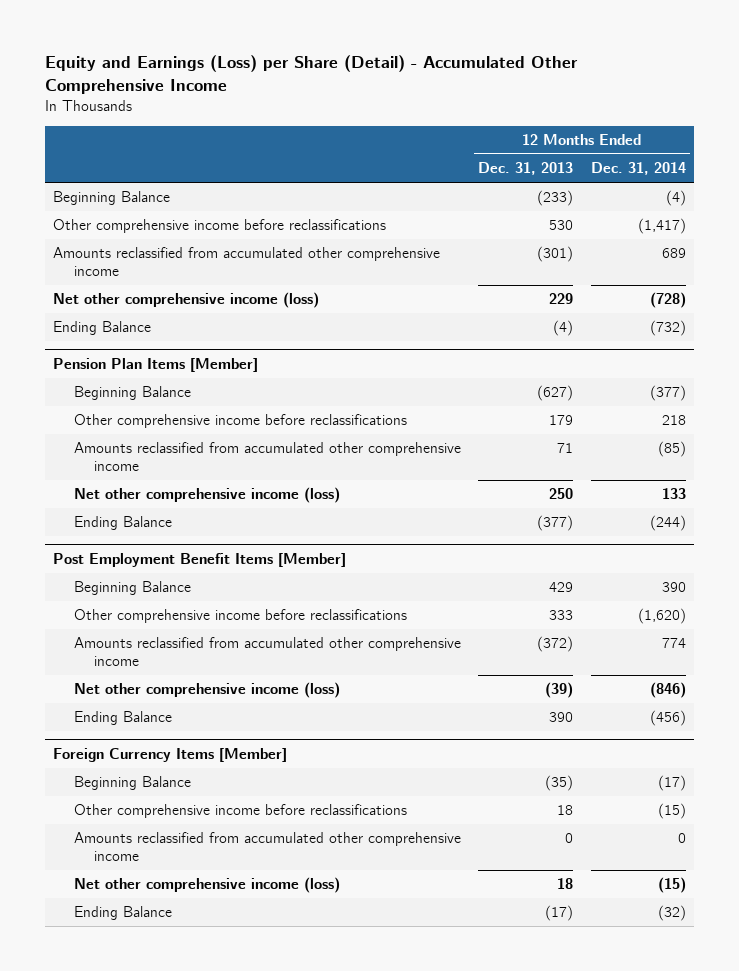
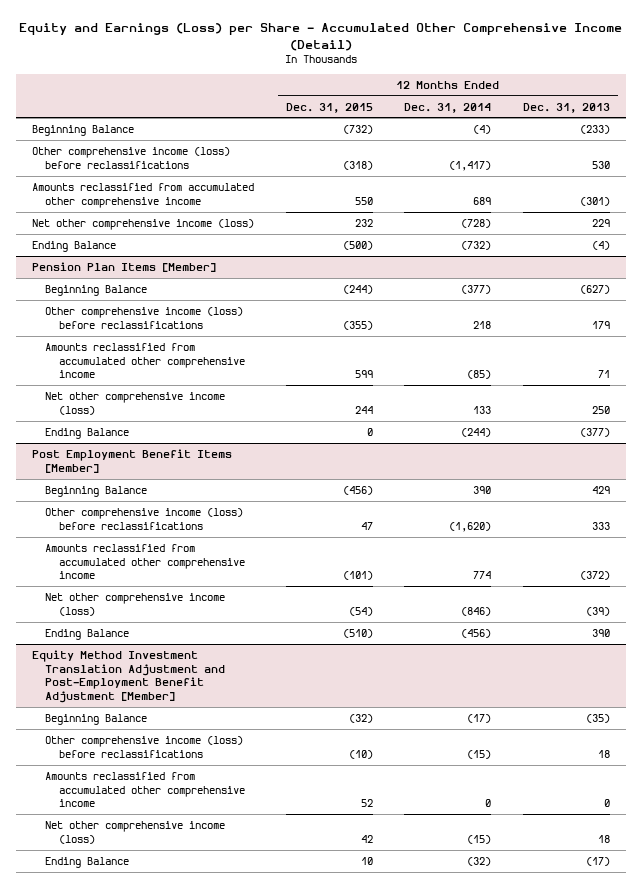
[44,54,578,94] Equity and Earnings (Loss) per Share (Detail) - Accumulated Other Comprehensive Income -> [18,23,622,51] Equity and Earnings (Loss) per Share - Accumulated Other Comprehensive Income (Detail)
none -> [285,102,373,113] Dec. 31, 2015
[53,219,387,234] Other comprehensive income before reclassifications -> [31,146,230,169] Other comprehensive income (loss) before reclassifications
[73,414,407,429] Other comprehensive income before reclassifications -> [45,306,244,329] Other comprehensive income (loss) before reclassifications
[73,609,407,624] Other comprehensive income before reclassifications -> [45,507,244,530] Other comprehensive income (loss) before reclassifications
[53,748,288,763] Foreign Currency Items [Member] -> [31,649,226,704] Equity Method Investment Translation Adjustment and Post-Employment Benefit Adjustment [Member]
[73,804,407,819] Other comprehensive income before reclassifications -> [45,735,244,758] Other comprehensive income (loss) before reclassifications

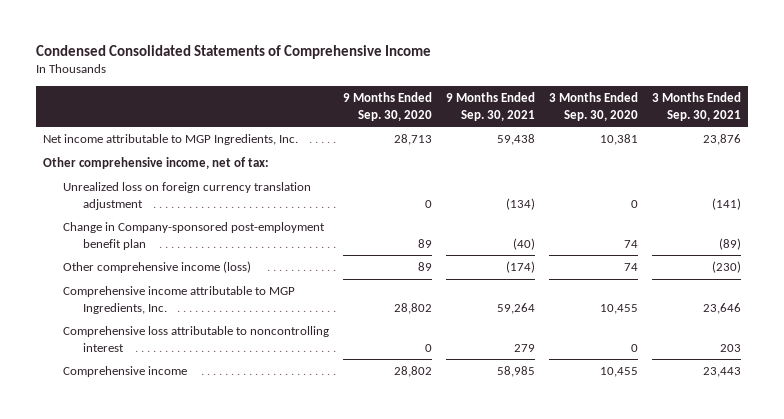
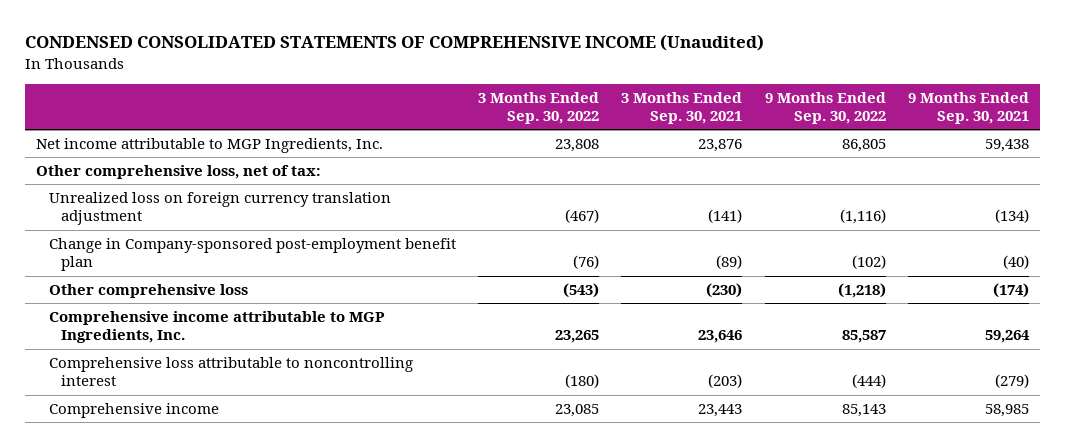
[35,44,431,59] Condensed Consolidated Statements of Comprehensive Income -> [25,34,765,52] CONDENSED CONSOLIDATED STATEMENTS OF COMPREHENSIVE INCOME (Unaudited)
[343,92,433,121] 9 Months Ended Sep. 30, 2020 -> none
[549,92,639,121] 3 Months Ended Sep. 30, 2020 -> none
none -> [477,91,599,125] 3 Months Ended Sep. 30, 2022
none -> [764,91,886,125] 9 Months Ended Sep. 30, 2022
[43,157,270,170] Other comprehensive income, net of tax: -> [36,165,322,180] Other comprehensive loss, net of tax:
[62,261,251,274] Other comprehensive income (loss) -> [48,284,248,299] Other comprehensive loss
[514,343,536,352] 279 -> [995,374,1030,389] (279)
[720,343,742,352] 203 -> [708,374,743,389] (203)

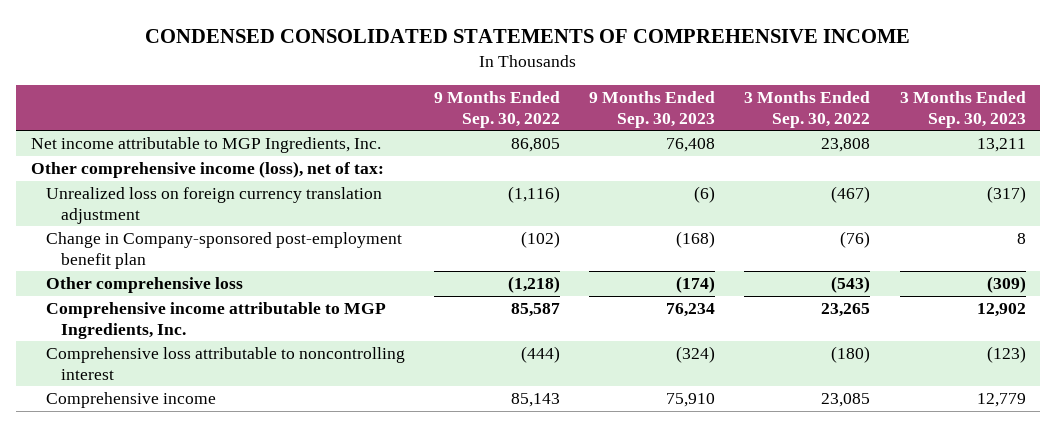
[25,34,765,52] CONDENSED CONSOLIDATED STATEMENTS OF COMPREHENSIVE INCOME (Unaudited) -> [145,29,911,44] CONDENSED CONSOLIDATED STATEMENTS OF COMPREHENSIVE INCOME
[621,91,743,125] 3 Months Ended Sep. 30, 2021 -> none
[908,91,1030,125] 9 Months Ended Sep. 30, 2021 -> none
none -> [589,91,716,128] 9 Months Ended Sep. 30, 2023
none -> [899,91,1026,128] 3 Months Ended Sep. 30, 2023
[36,165,322,180] Other comprehensive loss, net of tax: -> [30,161,384,179] Other comprehensive income (loss), net of tax:

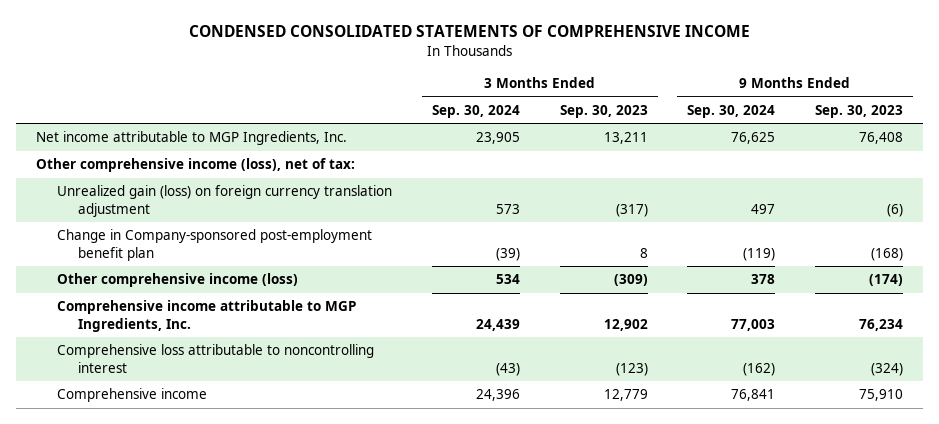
[433,91,560,128] 9 Months Ended Sep. 30, 2022 -> none
[744,91,871,128] 3 Months Ended Sep. 30, 2022 -> none
none -> [431,104,520,118] Sep. 30, 2024
none -> [687,104,776,118] Sep. 30, 2024
[45,187,382,224] Unrealized loss on foreign currency translation adjustment -> [57,185,393,217] Unrealized gain (loss) on foreign currency translation adjustment
[45,277,243,294] Other comprehensive loss -> [57,273,299,288] Other comprehensive income (loss)

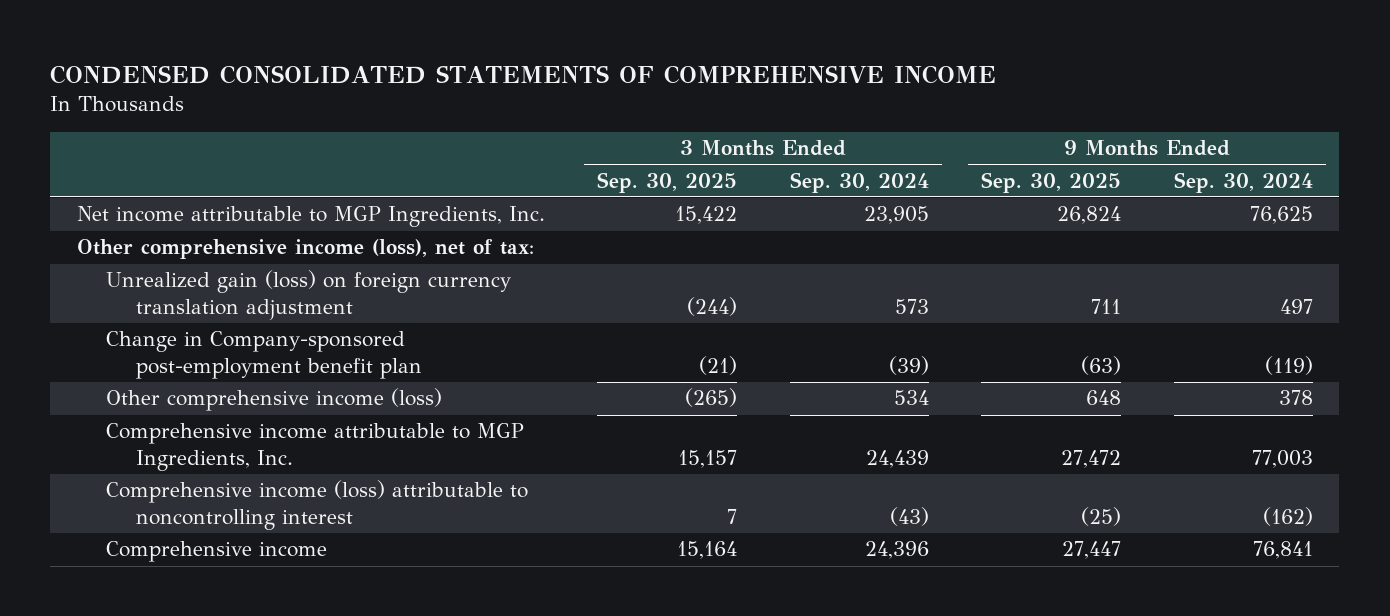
[559,104,648,118] Sep. 30, 2023 -> none
[815,104,904,118] Sep. 30, 2023 -> none
none -> [597,171,738,193] Sep. 30, 2025
none -> [981,171,1122,193] Sep. 30, 2025
[57,344,375,373] Comprehensive loss attributable to noncontrolling interest -> [106,480,529,531] Comprehensive income (loss) attributable to noncontrolling interest

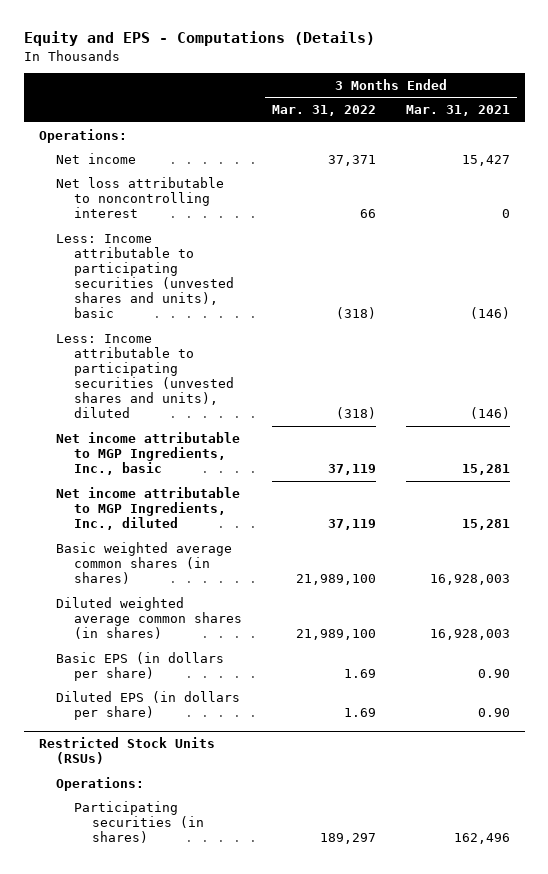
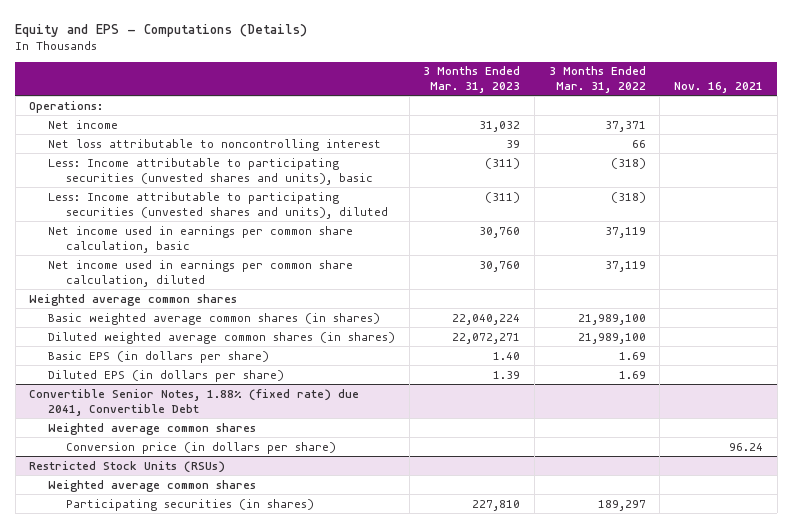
[405,105,510,117] Mar. 31, 2021 -> none
none -> [423,66,521,94] 3 Months Ended Mar. 31, 2023
none -> [674,82,764,94] Nov. 16, 2021
[56,431,241,476] Net income attributable to MGP Ingredients, Inc., basic -> [47,225,353,253] Net income used in earnings per common share calculation, basic
[56,486,241,531] Net income attributable to MGP Ingredients, Inc., diluted -> [47,259,353,287] Net income used in earnings per common share calculation, diluted
none -> [29,293,238,306] Weighted average common shares
none -> [29,388,360,416] Convertible Senior Notes, 1.88% (fixed rate) due 2041, Convertible Debt
none -> [47,422,256,435] Weighted average common shares
none -> [66,441,337,454] Conversion price (in dollars per share)
[56,776,145,791] Operations: -> none
none -> [47,479,256,492] Weighted average common shares

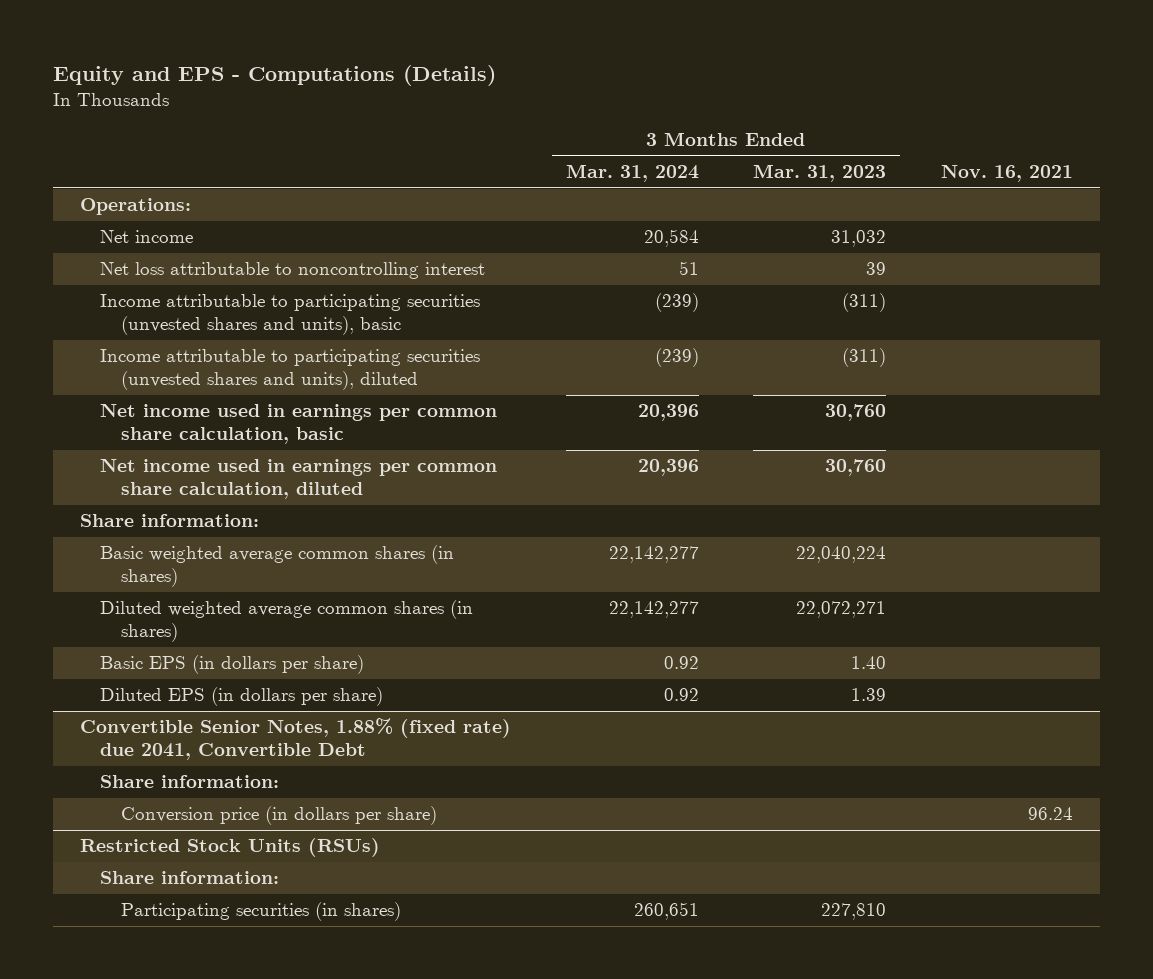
[548,66,646,94] 3 Months Ended Mar. 31, 2022 -> none
none -> [565,164,699,183] Mar. 31, 2024
[47,157,374,185] Less: Income attributable to participating securities (unvested shares and units), basic -> [100,294,481,336] Income attributable to participating securities (unvested shares and units), basic
[47,191,389,219] Less: Income attributable to participating securities (unvested shares and units), diluted -> [100,349,481,391] Income attributable to participating securities (unvested shares and units), diluted
[29,293,238,306] Weighted average common shares -> [79,514,259,528] Share information:
[47,422,256,435] Weighted average common shares -> [100,775,280,789] Share information:
[47,479,256,492] Weighted average common shares -> [100,871,280,885] Share information:

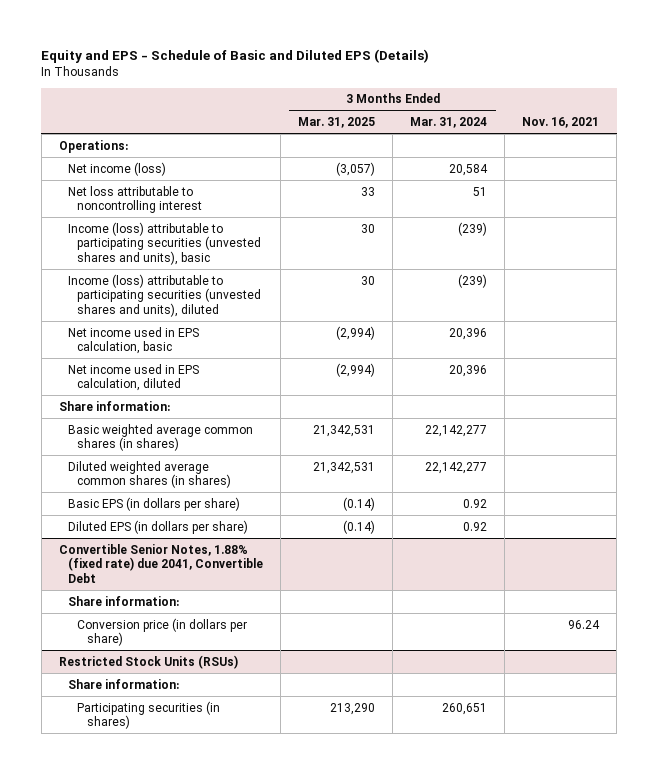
[52,64,496,86] Equity and EPS - Computations (Details) -> [41,48,430,63] Equity and EPS - Schedule of Basic and Diluted EPS (Details)
[753,164,887,183] Mar. 31, 2023 -> none
none -> [298,117,376,129] Mar. 31, 2025
[100,230,194,244] Net income -> [68,161,167,176] Net income (loss)
[100,294,481,336] Income attributable to participating securities (unvested shares and units), basic -> [68,221,262,265] Income (loss) attributable to participating securities (unvested shares and units), basic
[100,349,481,391] Income attributable to participating securities (unvested shares and units), diluted -> [68,273,262,317] Income (loss) attributable to participating securities (unvested shares and units), diluted
[100,404,498,445] Net income used in earnings per common share calculation, basic -> [68,326,200,355] Net income used in EPS calculation, basic
[100,459,498,500] Net income used in earnings per common share calculation, diluted -> [68,363,200,392] Net income used in EPS calculation, diluted

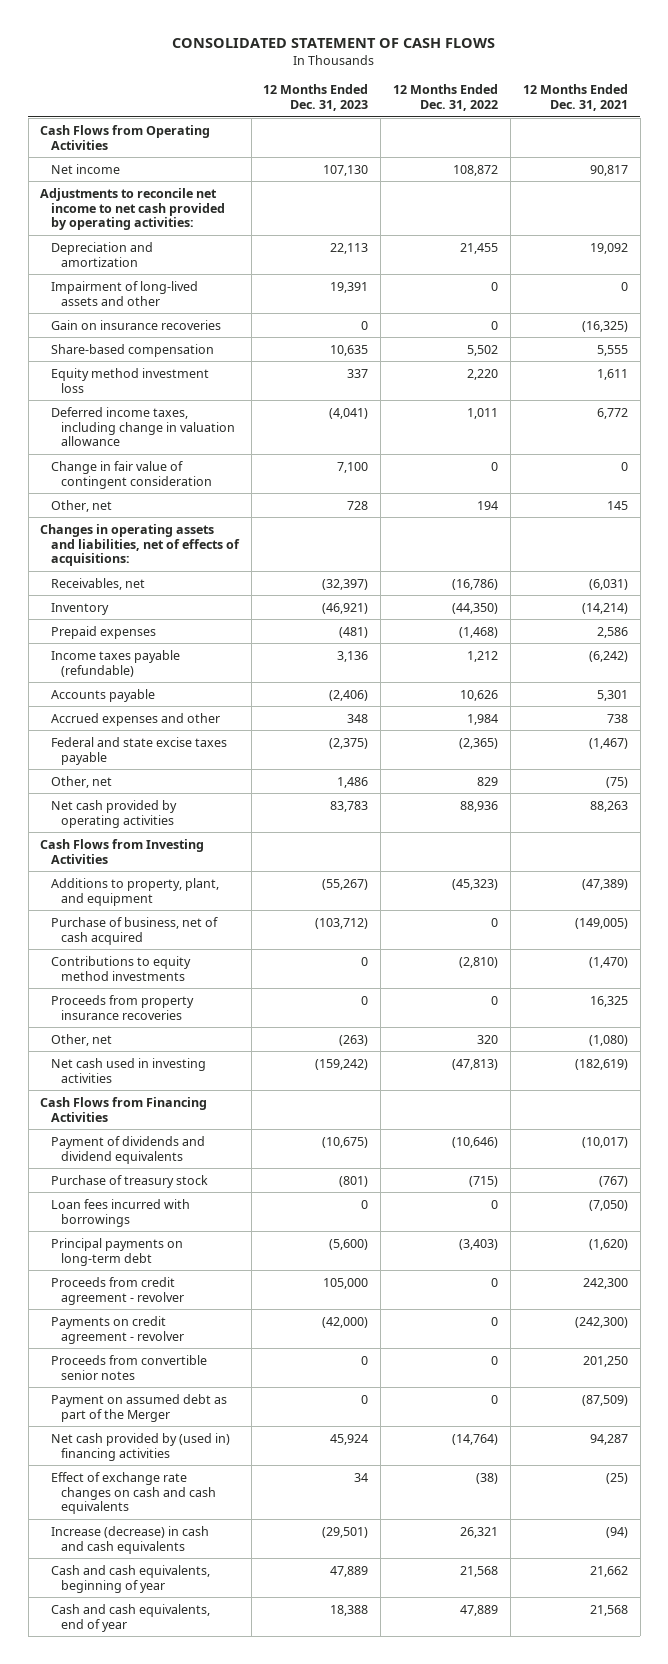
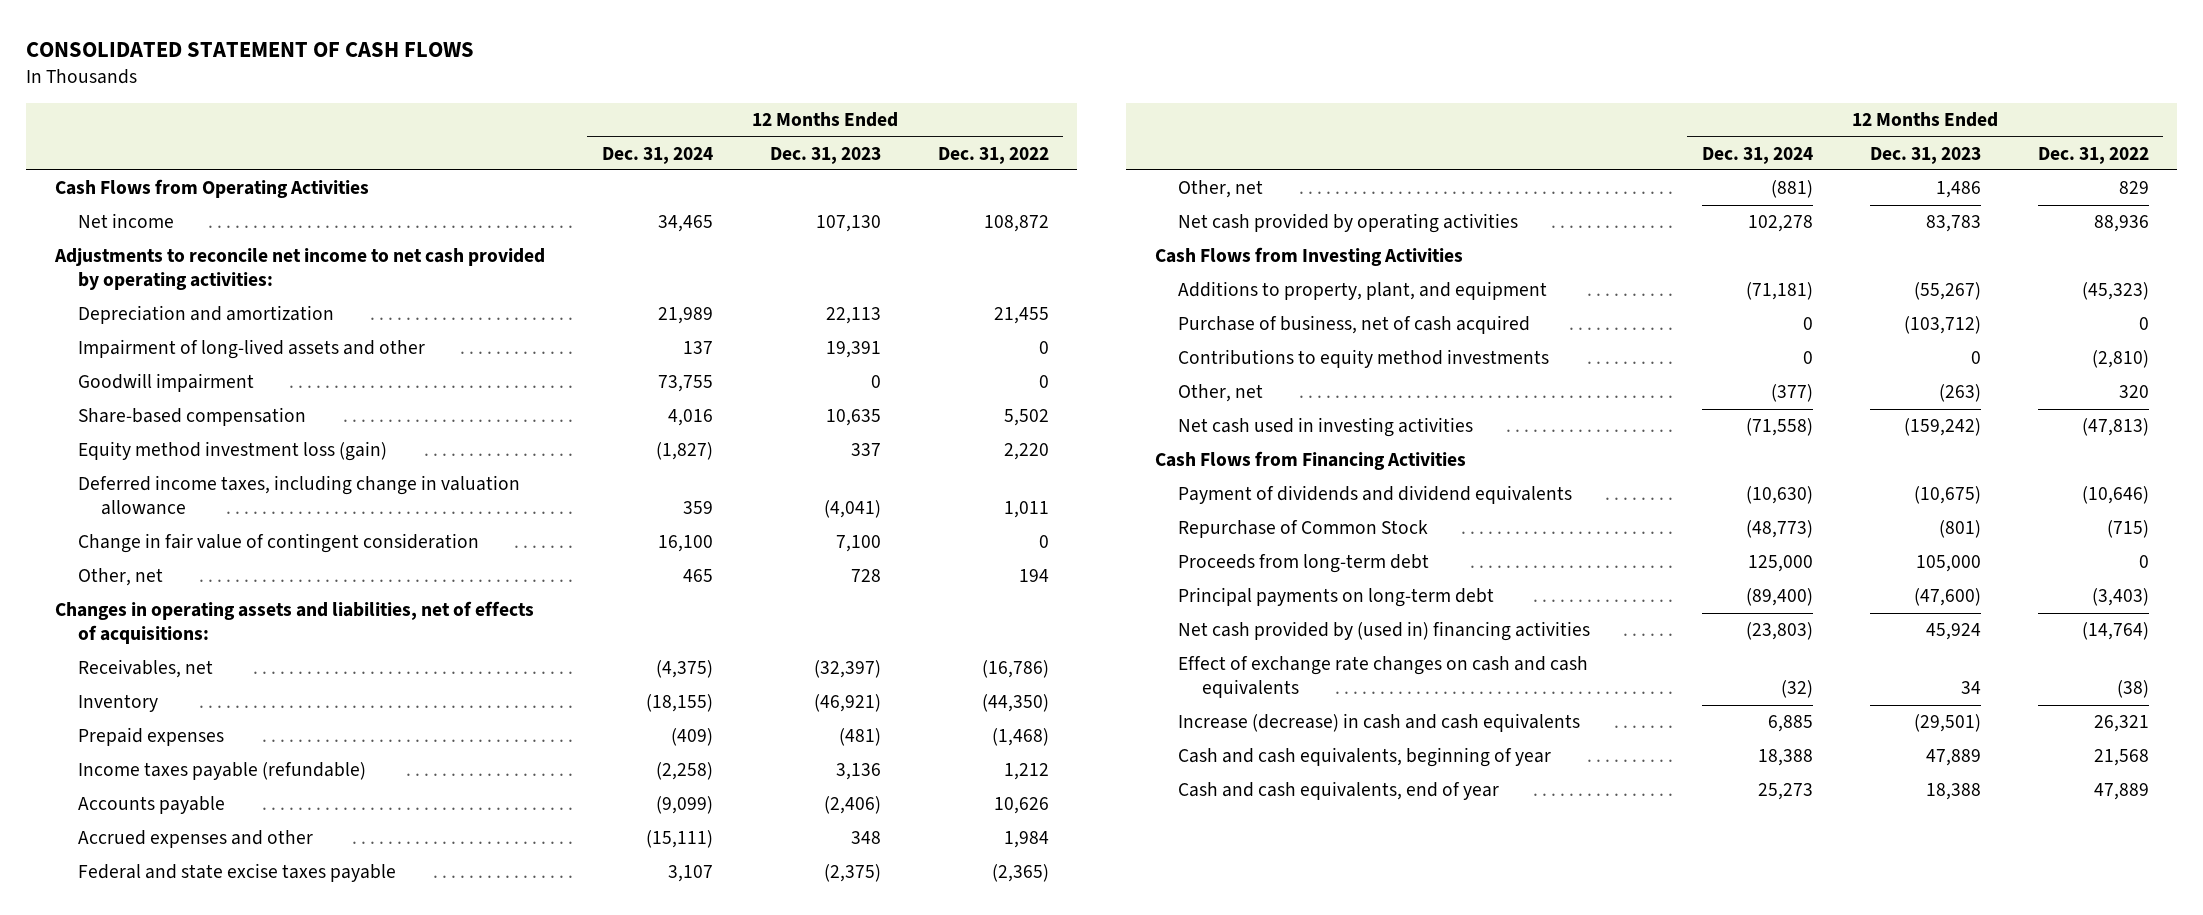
[522,84,628,112] 12 Months Ended Dec. 31, 2021 -> none
none -> [601,146,713,164] Dec. 31, 2024
[50,319,221,330] Gain on insurance recoveries -> none
none -> [77,373,254,393] Goodwill impairment
[50,367,209,393] Equity method investment loss -> [77,441,387,462] Equity method investment loss (gain)
[50,994,194,1020] Proceeds from property insurance recoveries -> none
[50,1198,190,1227] Loan fees incurred with borrowings -> none
[50,1276,184,1305] Proceeds from credit agreement - revolver -> none
[50,1315,184,1344] Payments on credit agreement - revolver -> none
[50,1354,207,1380] Proceeds from convertible senior notes -> none
[50,1393,227,1422] Payment on assumed debt as part of the Merger -> none
[50,1174,208,1188] Purchase of treasury stock -> [1178,520,1429,539] Repurchase of Common Stock
none -> [1178,554,1430,574] Proceeds from long-term debt
[329,1238,369,1250] (5,600) -> [1913,588,1981,607] (47,600)

